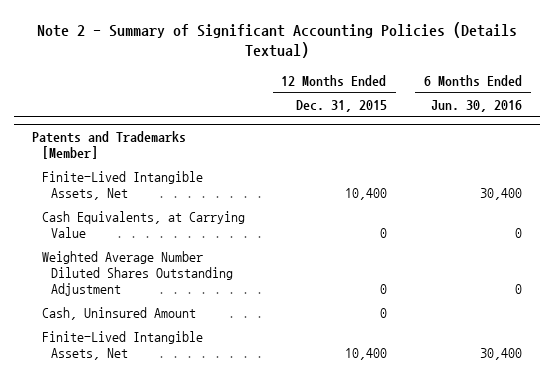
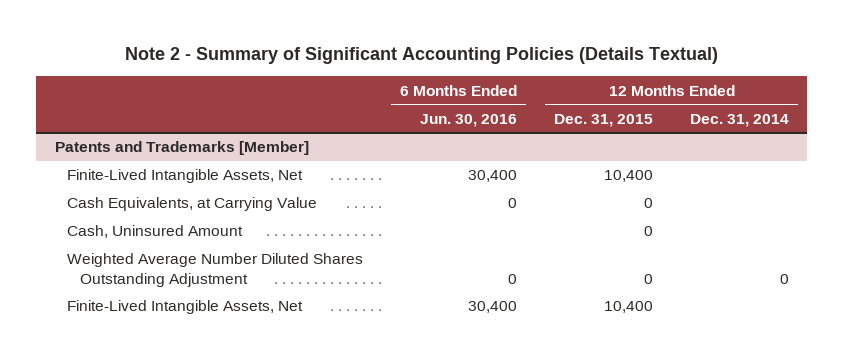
none -> [689,113,789,127] Dec. 31, 2014
[41,251,234,296] Weighted Average Number Diluted Shares Outstanding Adjustment -> [67,253,364,287] Weighted Average Number Diluted Shares Outstanding Adjustment

